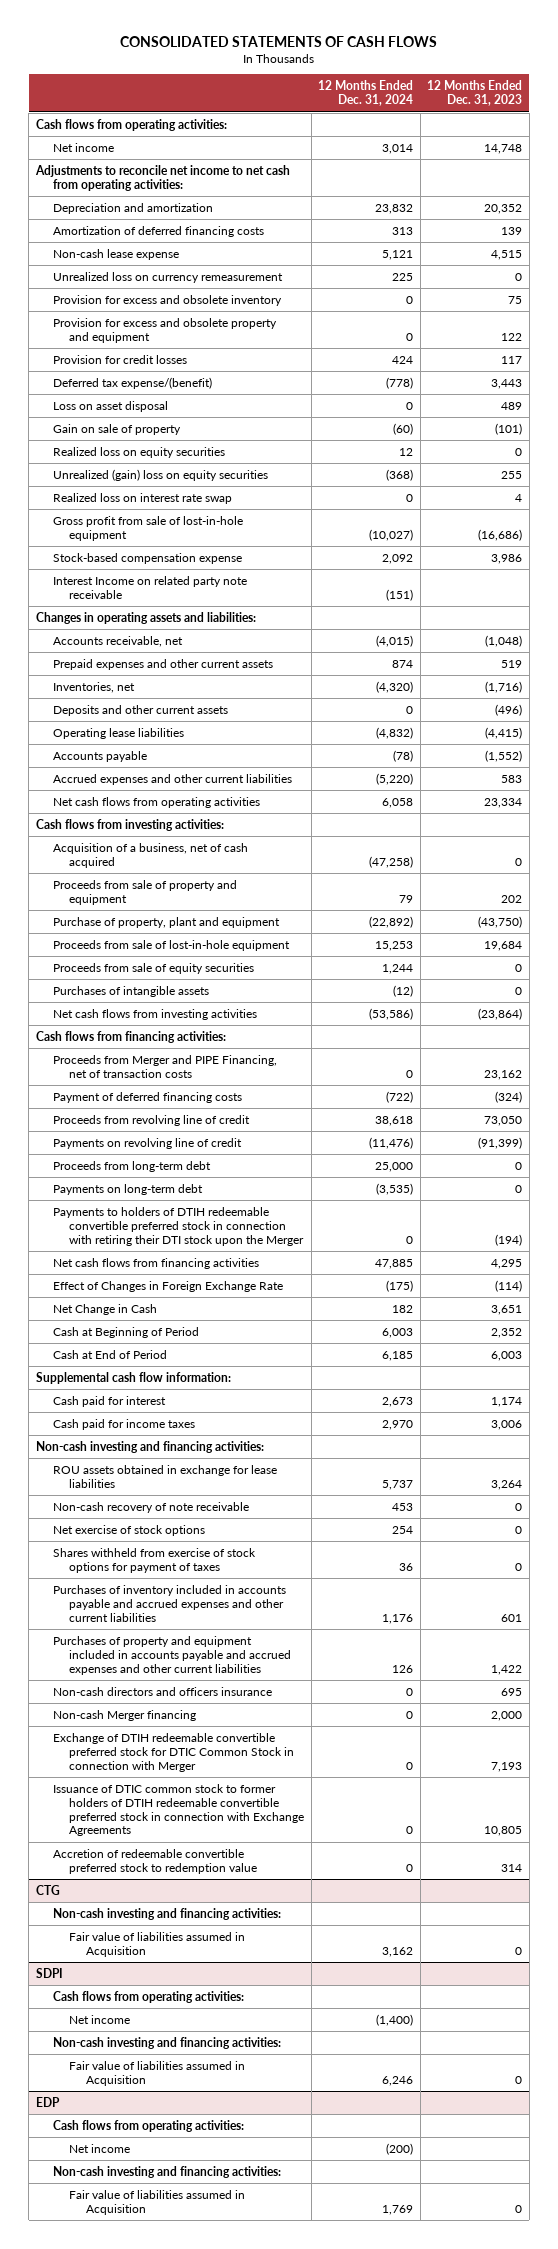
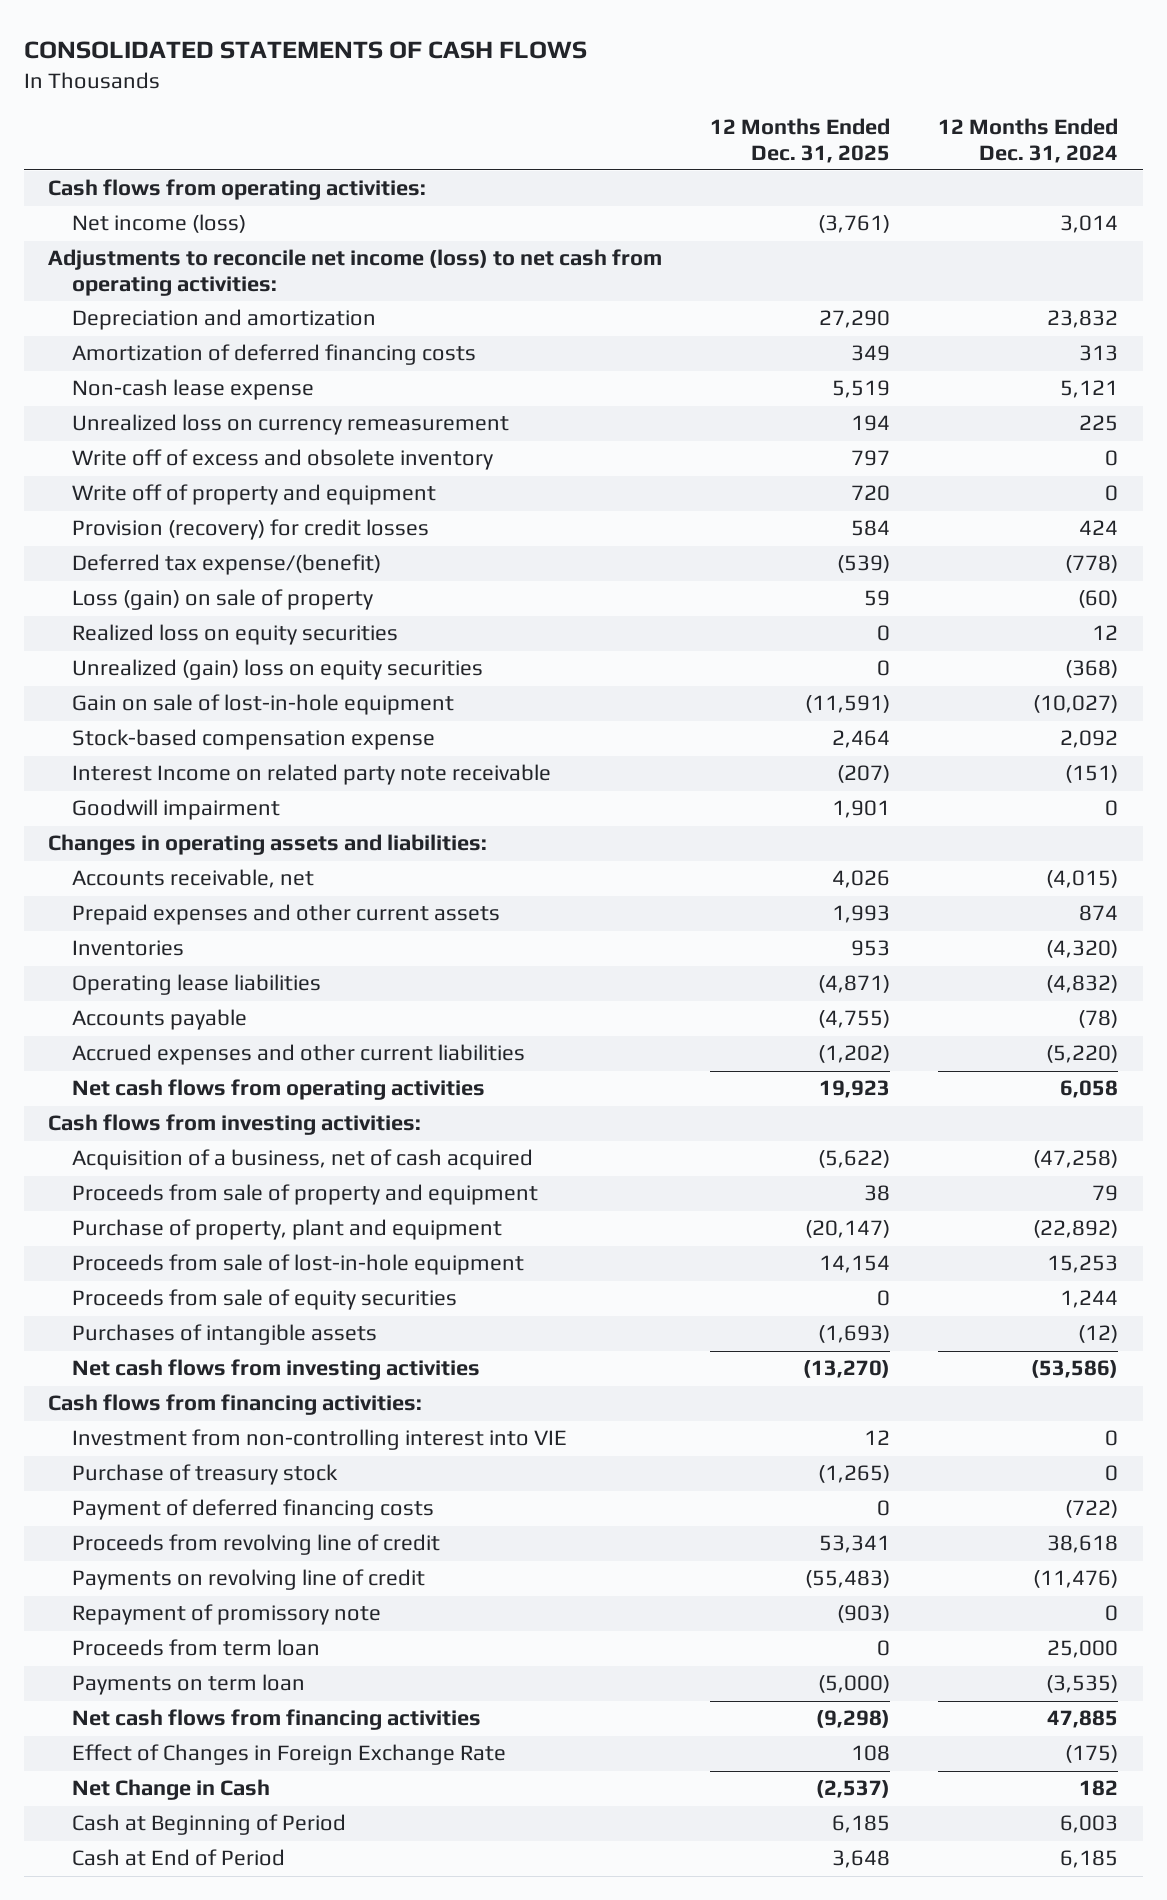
[427,80,523,107] 12 Months Ended Dec. 31, 2023 -> none
none -> [710,118,891,163] 12 Months Ended Dec. 31, 2025
[52,142,114,152] Net income -> [72,214,247,234] Net income (loss)
[34,164,290,191] Adjustments to reconcile net income to net cash from operating activities: -> [48,249,663,296] Adjustments to reconcile net income (loss) to net cash from operating activities:
[52,294,282,306] Provision for excess and obsolete inventory -> [72,449,494,471] Write off of excess and obsolete inventory
[52,317,277,343] Provision for excess and obsolete property and equipment -> [72,484,437,506] Write off of property and equipment
[52,354,187,364] Provision for credit losses -> [72,519,430,541] Provision (recovery) for credit losses
[52,400,168,412] Loss on asset disposal -> none
[52,423,181,435] Gain on sale of property -> [72,589,374,611] Loss (gain) on sale of property
[52,492,232,504] Realized loss on interest rate swap -> none
[52,515,243,541] Gross profit from sale of lost-in-hole equipment -> [72,694,455,716] Gain on sale of lost-in-hole equipment
none -> [72,799,281,821] Goodwill impairment
[52,704,228,716] Deposits and other current assets -> none
[52,681,135,693] Inventories, net -> [72,940,185,957] Inventories
[52,1054,277,1078] Proceeds from Merger and PIPE Financing, net of transaction costs -> none
none -> [72,1429,568,1451] Investment from non-controlling interest into VIE
none -> [72,1464,339,1486] Purchase of treasury stock
[52,1206,305,1246] Payments to holders of DTIH redeemable convertible preferred stock in connection with retiring their DTI stock upon the Merger -> none
none -> [72,1604,382,1626] Repayment of promissory note
[52,1160,211,1172] Proceeds from long-term debt -> [72,1639,321,1657] Proceeds from term loan
[52,1183,203,1195] Payments on long-term debt -> [72,1674,306,1696] Payments on term loan
[35,1371,231,1384] Supplemental cash flow information: -> none
[52,1395,166,1407] Cash paid for interest -> none
[52,1418,195,1430] Cash paid for income taxes -> none
[35,1440,264,1453] Non-cash investing and financing activities: -> none
[52,1464,277,1488] ROU assets obtained in exchange for lease liabilities -> none
[52,1501,249,1513] Non-cash recovery of note receivable -> none
[52,1524,205,1536] Net exercise of stock options -> none
[52,1547,256,1573] Shares withheld from exercise of stock options for payment of taxes -> none
[52,1584,286,1622] Purchases of inventory included in accounts payable and accrued expenses and other current liabilities -> none
[52,1635,292,1675] Purchases of property and equipment included in accounts payable and accrued expenses and other current liabilities -> none
[52,1686,272,1696] Non-cash directors and officers insurance -> none
[52,1709,196,1721] Non-cash Merger financing -> none
[52,1732,295,1772] Exchange of DTIH redeemable convertible preferred stock for DTIC Common Stock in connection with Merger -> none
[52,1783,305,1837] Issuance of DTIC common stock to former holders of DTIH redeemable convertible preferred stock in connection with Exchange Agreements -> none
[52,1848,258,1874] Accretion of redeemable convertible preferred stock to redemption value -> none
[35,1884,60,1895] CTG -> none
[52,1907,281,1920] Non-cash investing and financing activities: -> none
[69,1931,246,1957] Fair value of liabilities assumed in Acquisition -> none
[35,1967,63,1978] SDPI -> none
[52,1990,244,2003] Cash flows from operating activities: -> none
[69,2014,131,2024] Net income -> none
[52,2036,281,2049] Non-cash investing and financing activities: -> none
[69,2060,246,2086] Fair value of liabilities assumed in Acquisition -> none
[35,2096,60,2107] EDP -> none
[52,2119,244,2132] Cash flows from operating activities: -> none
[69,2143,131,2153] Net income -> none
[52,2165,281,2178] Non-cash investing and financing activities: -> none
[69,2189,246,2215] Fair value of liabilities assumed in Acquisition -> none

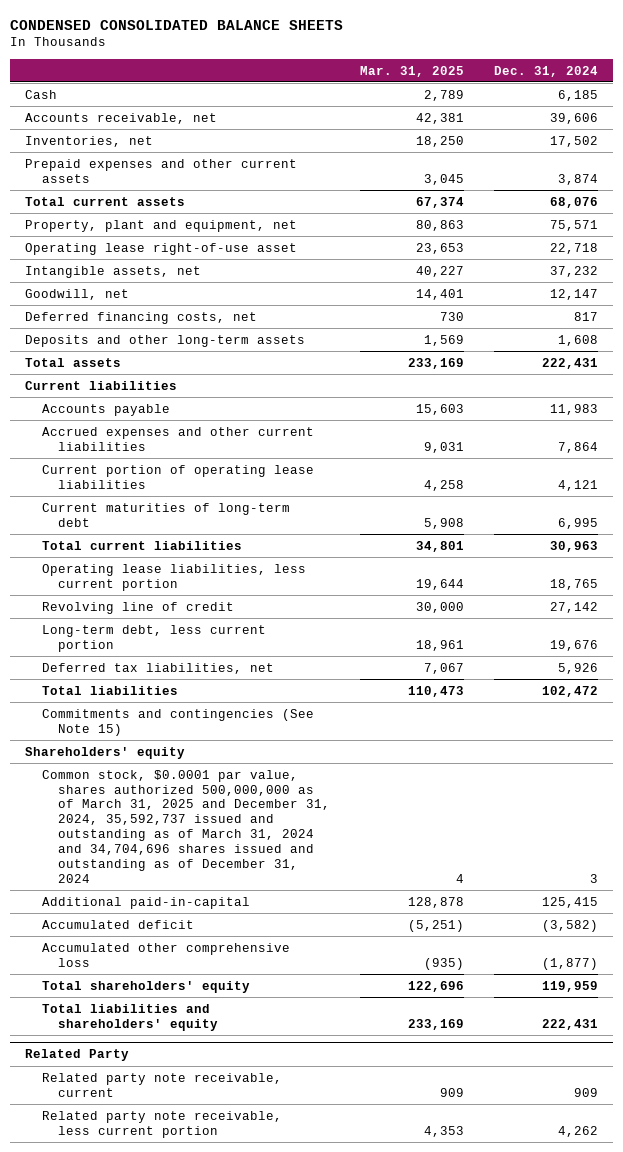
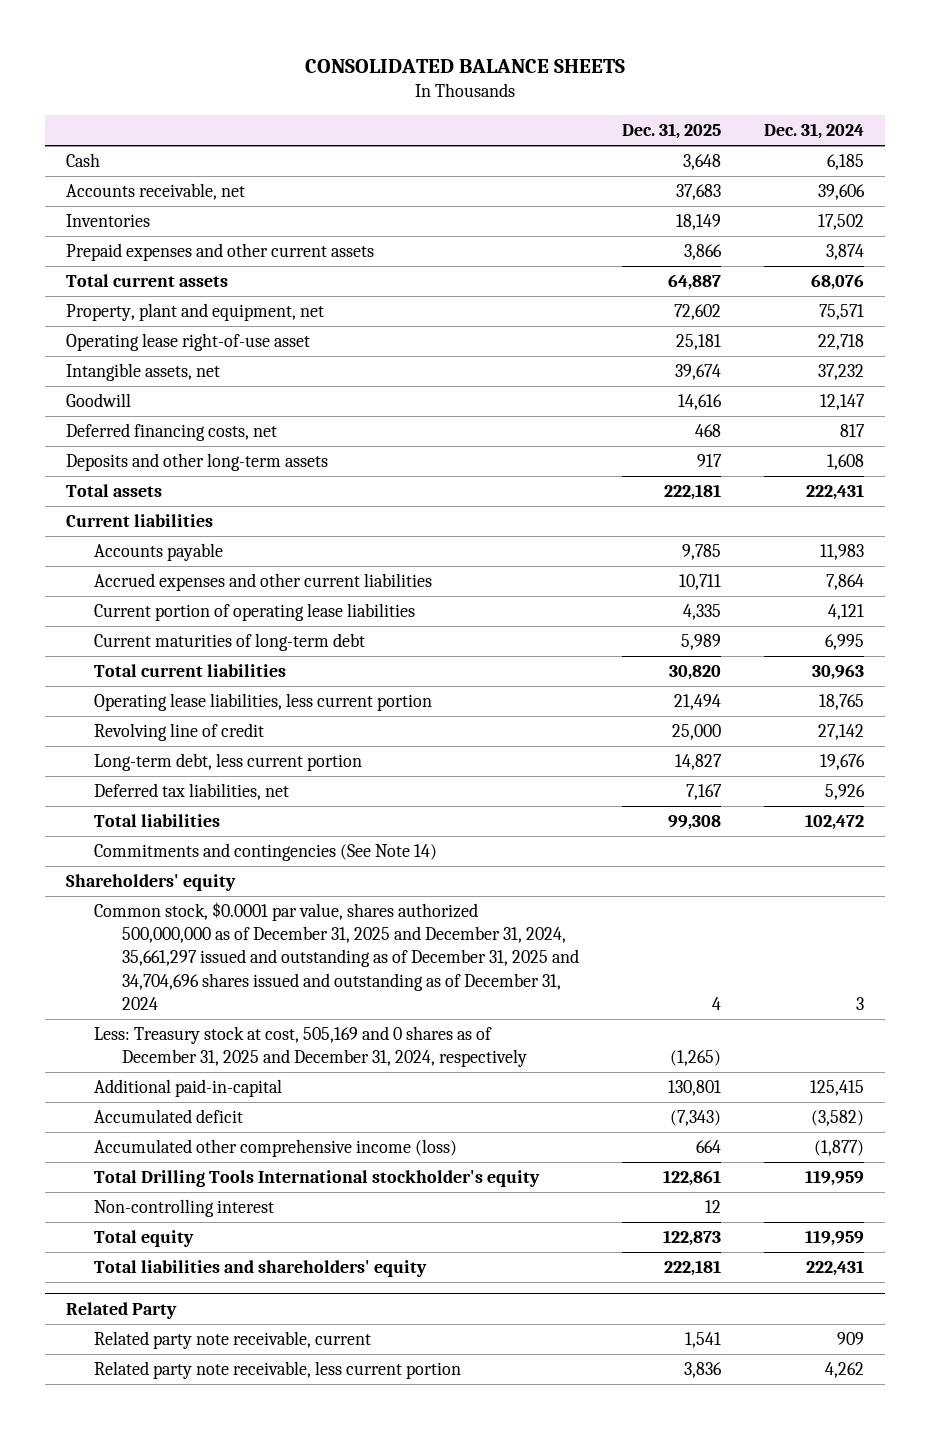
[10,19,344,30] CONDENSED CONSOLIDATED BALANCE SHEETS -> [304,58,625,73] CONSOLIDATED BALANCE SHEETS
[360,65,465,77] Mar. 31, 2025 -> none
none -> [621,123,721,140] Dec. 31, 2025
[25,135,154,147] Inventories, net -> [66,214,151,228] Inventories
[25,288,130,300] Goodwill, net -> [66,393,132,408] Goodwill
[41,708,314,736] Commitments and contingencies (See Note 15) -> [93,843,437,862] Commitments and contingencies (See Note 14)
[41,769,331,883] Common stock, $0.0001 par value, shares authorized 500,000,000 as of March 31, 2025 and December 31, 2024, 35,592,737 issued and outstanding as of March 31, 2024 and 34,704,696 shares issued and outstanding as of December 31, 2024 -> [93,902,579,1010] Common stock, $0.0001 par value, shares authorized 500,000,000 as of December 31, 2025 and December 31, 2024, 35,661,297 issued and outstanding as of December 31, 2025 and 34,704,696 shares issued and outstanding as of December 31, 2024
none -> [93,1026,527,1068] Less: Treasury stock at cost, 505,169 and 0 shares as of December 31, 2025 and December 31, 2024, respectively
[41,942,290,967] Accumulated other comprehensive loss -> [93,1139,457,1158] Accumulated other comprehensive income (loss)
[41,980,250,993] Total shareholders' equity -> [93,1170,540,1188] Total Drilling Tools International stockholder's equity
none -> [93,1199,274,1218] Non-controlling interest
none -> [93,1230,194,1248] Total equity

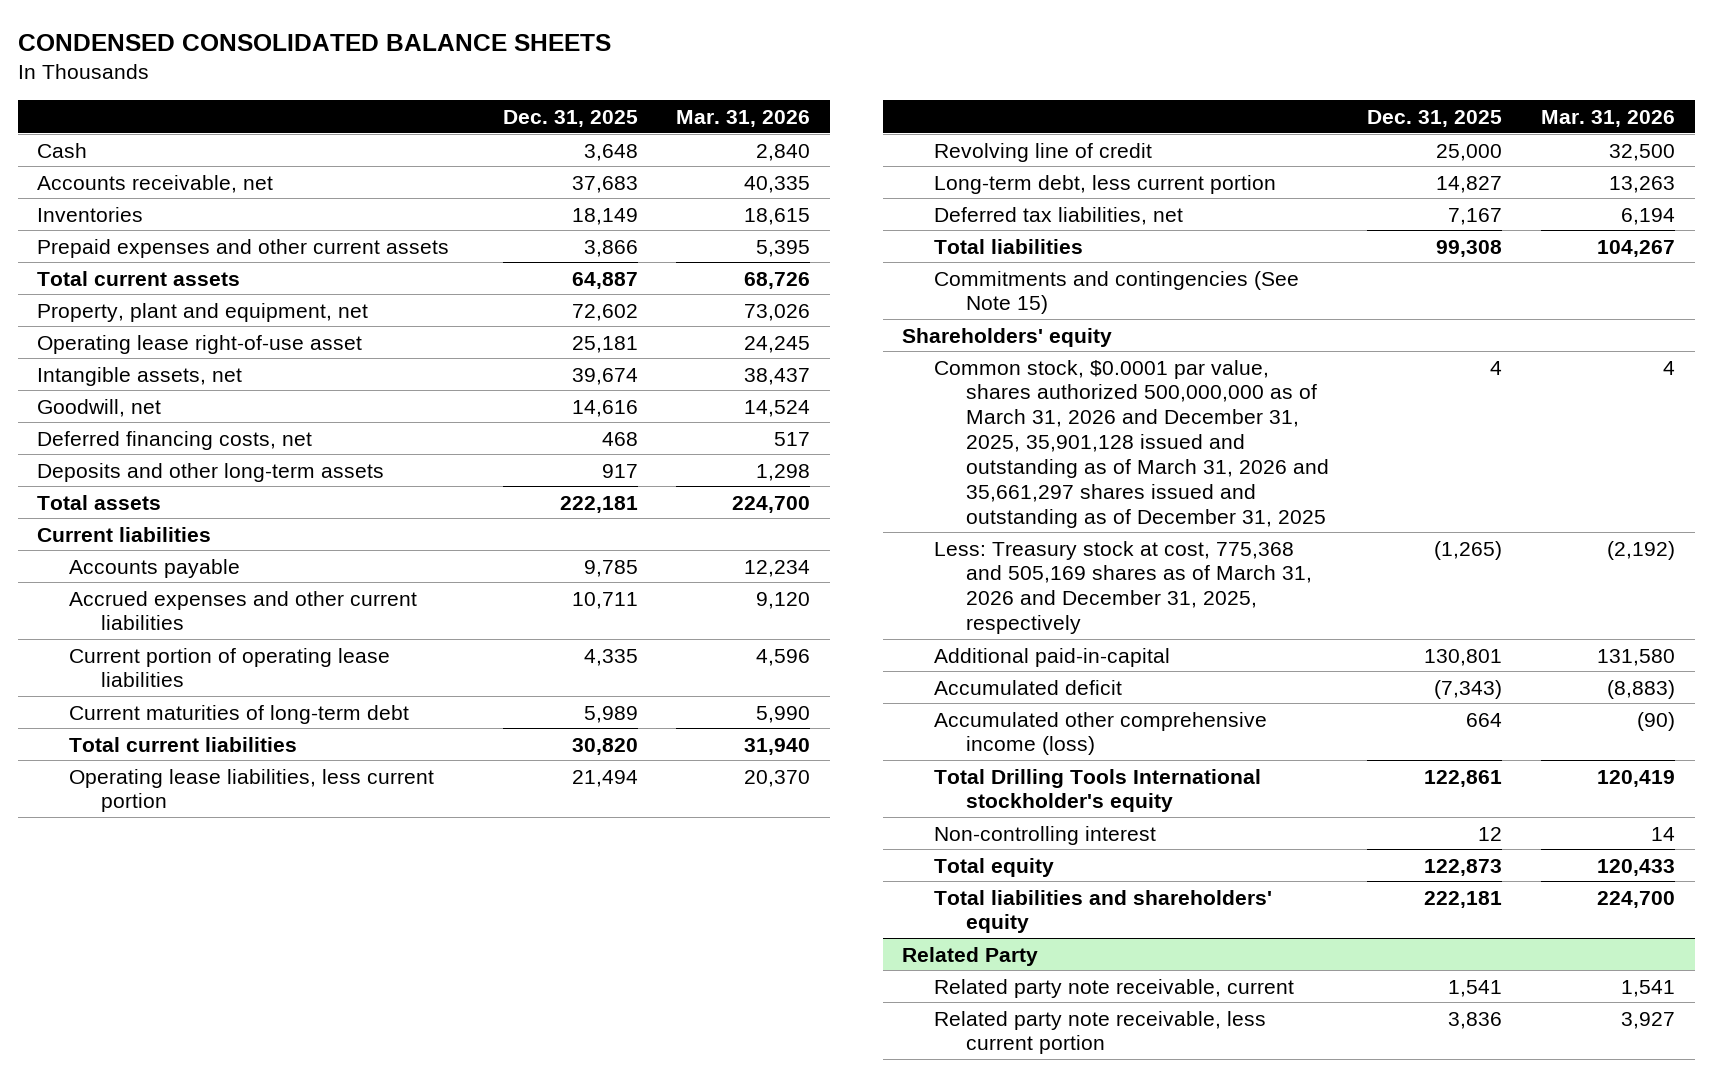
[304,58,625,73] CONSOLIDATED BALANCE SHEETS -> [17,33,611,51] CONDENSED CONSOLIDATED BALANCE SHEETS
[763,123,864,140] Dec. 31, 2024 -> none
none -> [676,109,811,127] Mar. 31, 2026
[66,393,132,408] Goodwill -> [37,398,162,417] Goodwill, net
[93,843,437,862] Commitments and contingencies (See Note 14) -> [933,270,1299,315] Commitments and contingencies (See Note 15)
[93,902,579,1010] Common stock, $0.0001 par value, shares authorized 500,000,000 as of December 31, 2025 and December 31, 2024, 35,661,297 issued and outstanding as of December 31, 2025 and 34,704,696 shares issued and outstanding as of December 31, 2024 -> [933,359,1329,528] Common stock, $0.0001 par value, shares authorized 500,000,000 as of March 31, 2026 and December 31, 2025, 35,901,128 issued and outstanding as of March 31, 2026 and 35,661,297 shares issued and outstanding as of December 31, 2025
[93,1026,527,1068] Less: Treasury stock at cost, 505,169 and 0 shares as of December 31, 2025 and December 31, 2024, respectively -> [933,540,1312,635] Less: Treasury stock at cost, 775,368 and 505,169 shares as of March 31, 2026 and December 31, 2025, respectively

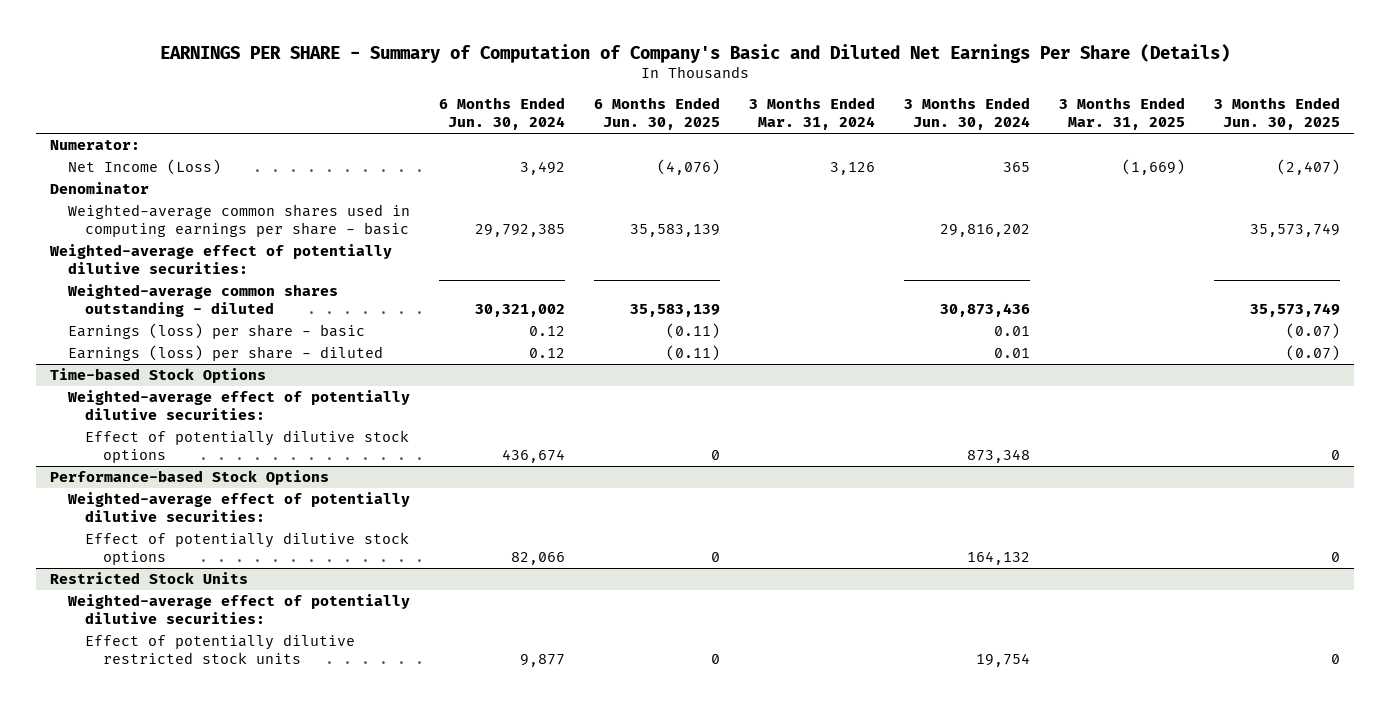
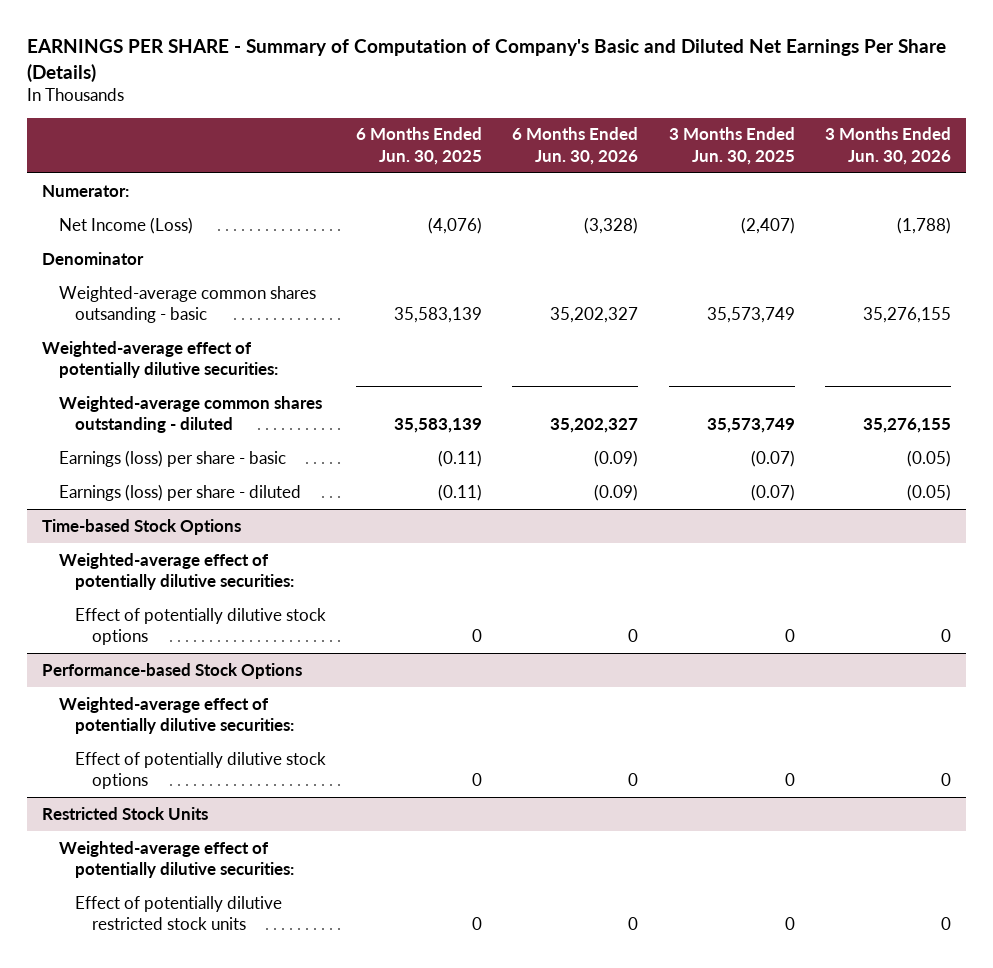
[438,97,565,131] 6 Months Ended Jun. 30, 2024 -> none
[748,97,875,131] 3 Months Ended Mar. 31, 2024 -> none
[903,97,1030,131] 3 Months Ended Jun. 30, 2024 -> none
[1058,97,1185,131] 3 Months Ended Mar. 31, 2025 -> none
none -> [512,127,639,165] 6 Months Ended Jun. 30, 2026
none -> [824,127,951,165] 3 Months Ended Jun. 30, 2026
[67,204,410,237] Weighted-average common shares used in computing earnings per share - basic -> [58,285,316,324] Weighted-average common shares outsanding - basic

